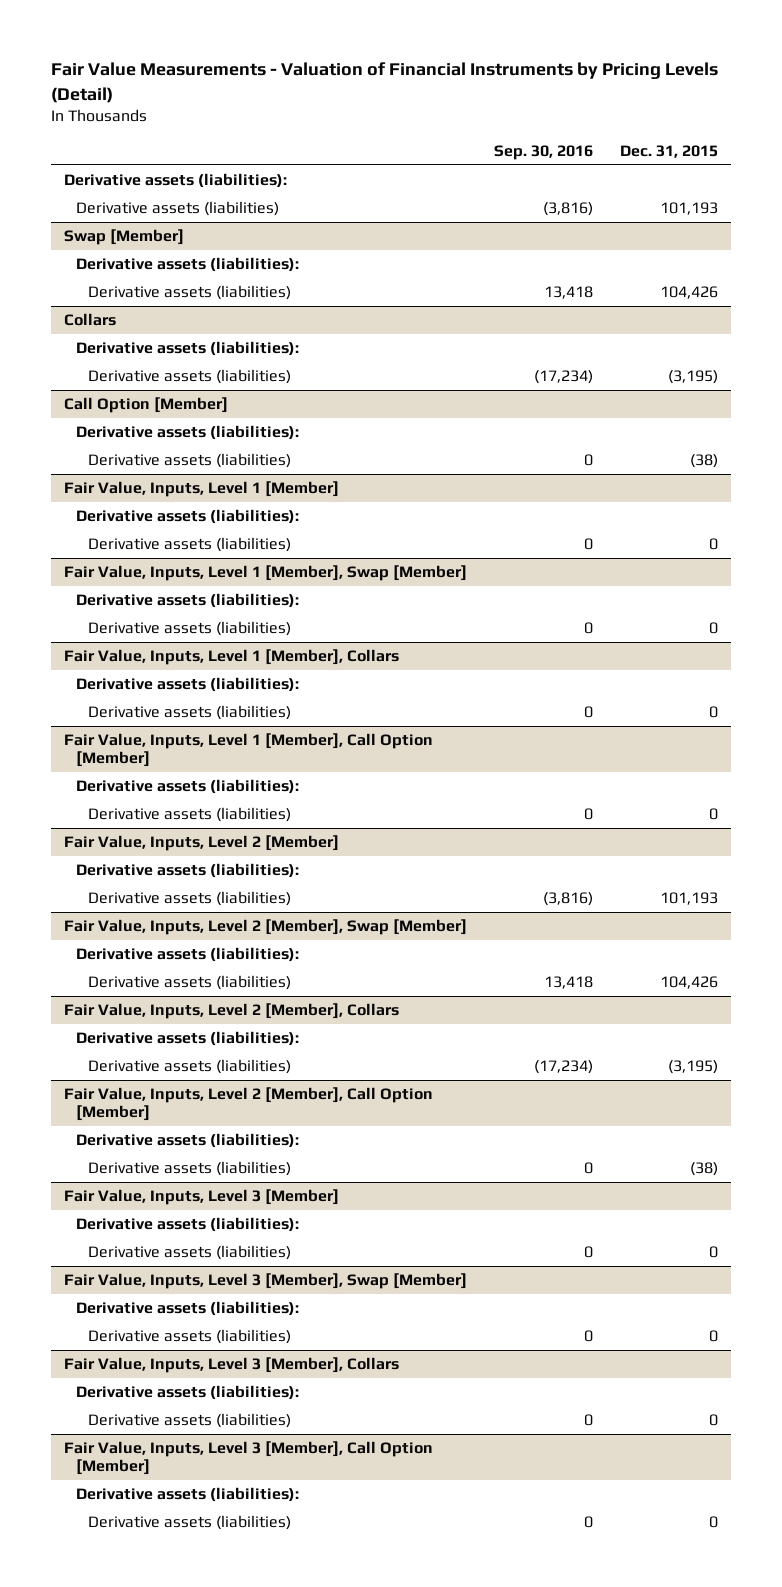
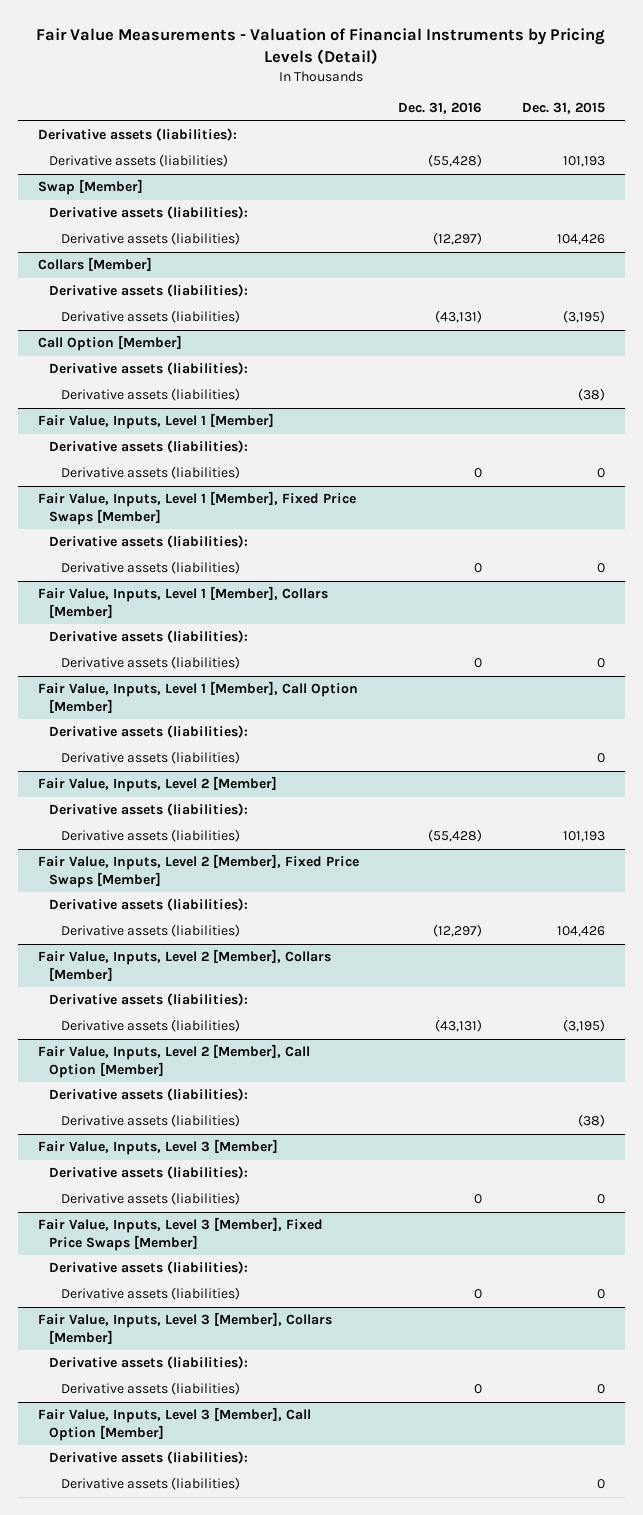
[494,145,594,161] Sep. 30, 2016 -> none
none -> [398,102,483,115] Dec. 31, 2016
[64,312,117,326] Collars -> [37,257,152,272] Collars [Member]
[64,564,468,581] Fair Value, Inputs, Level 1 [Member], Swap [Member] -> [37,491,356,525] Fair Value, Inputs, Level 1 [Member], Fixed Price Swaps [Member]
[64,648,400,665] Fair Value, Inputs, Level 1 [Member], Collars -> [37,586,328,618] Fair Value, Inputs, Level 1 [Member], Collars [Member]
[64,918,468,935] Fair Value, Inputs, Level 2 [Member], Swap [Member] -> [37,854,359,888] Fair Value, Inputs, Level 2 [Member], Fixed Price Swaps [Member]
[64,1002,400,1019] Fair Value, Inputs, Level 2 [Member], Collars -> [37,949,331,981] Fair Value, Inputs, Level 2 [Member], Collars [Member]
[64,1272,468,1289] Fair Value, Inputs, Level 3 [Member], Swap [Member] -> [37,1217,323,1251] Fair Value, Inputs, Level 3 [Member], Fixed Price Swaps [Member]
[64,1356,400,1373] Fair Value, Inputs, Level 3 [Member], Collars -> [37,1312,332,1344] Fair Value, Inputs, Level 3 [Member], Collars [Member]

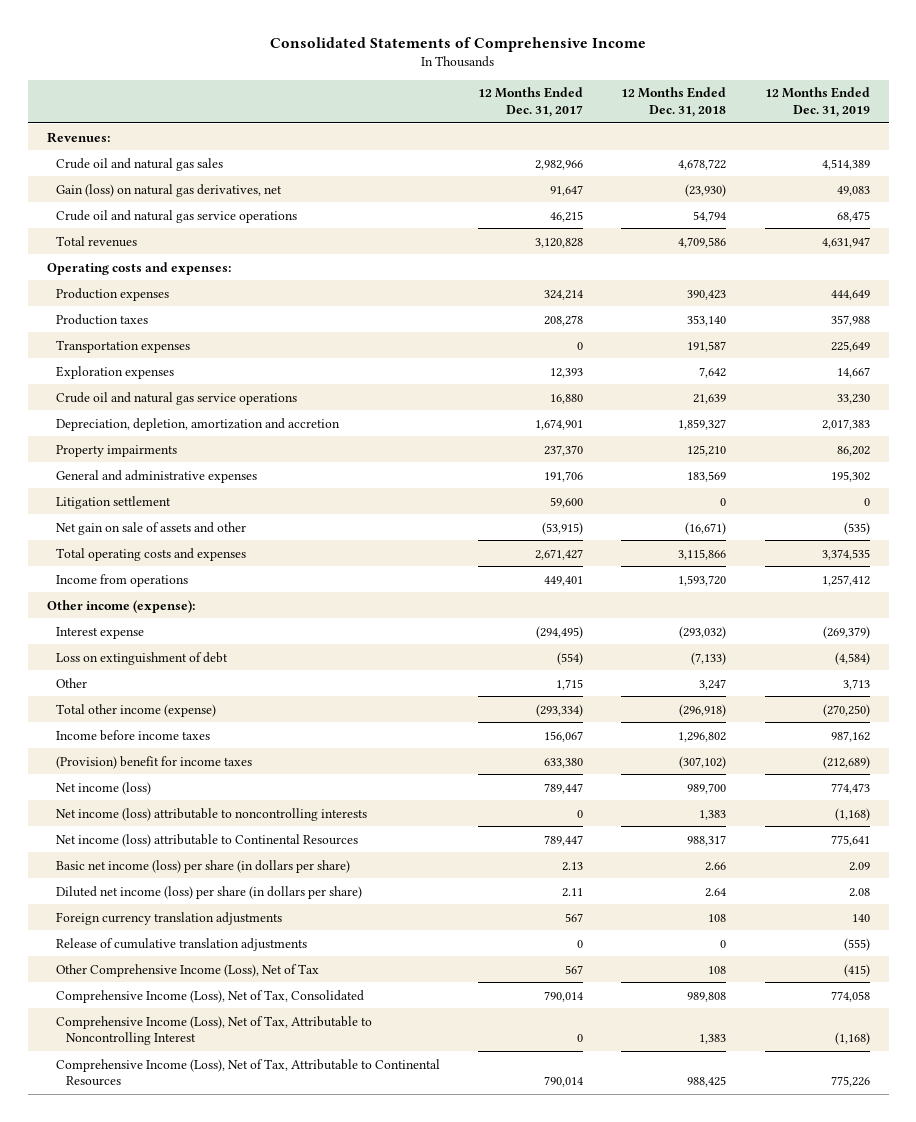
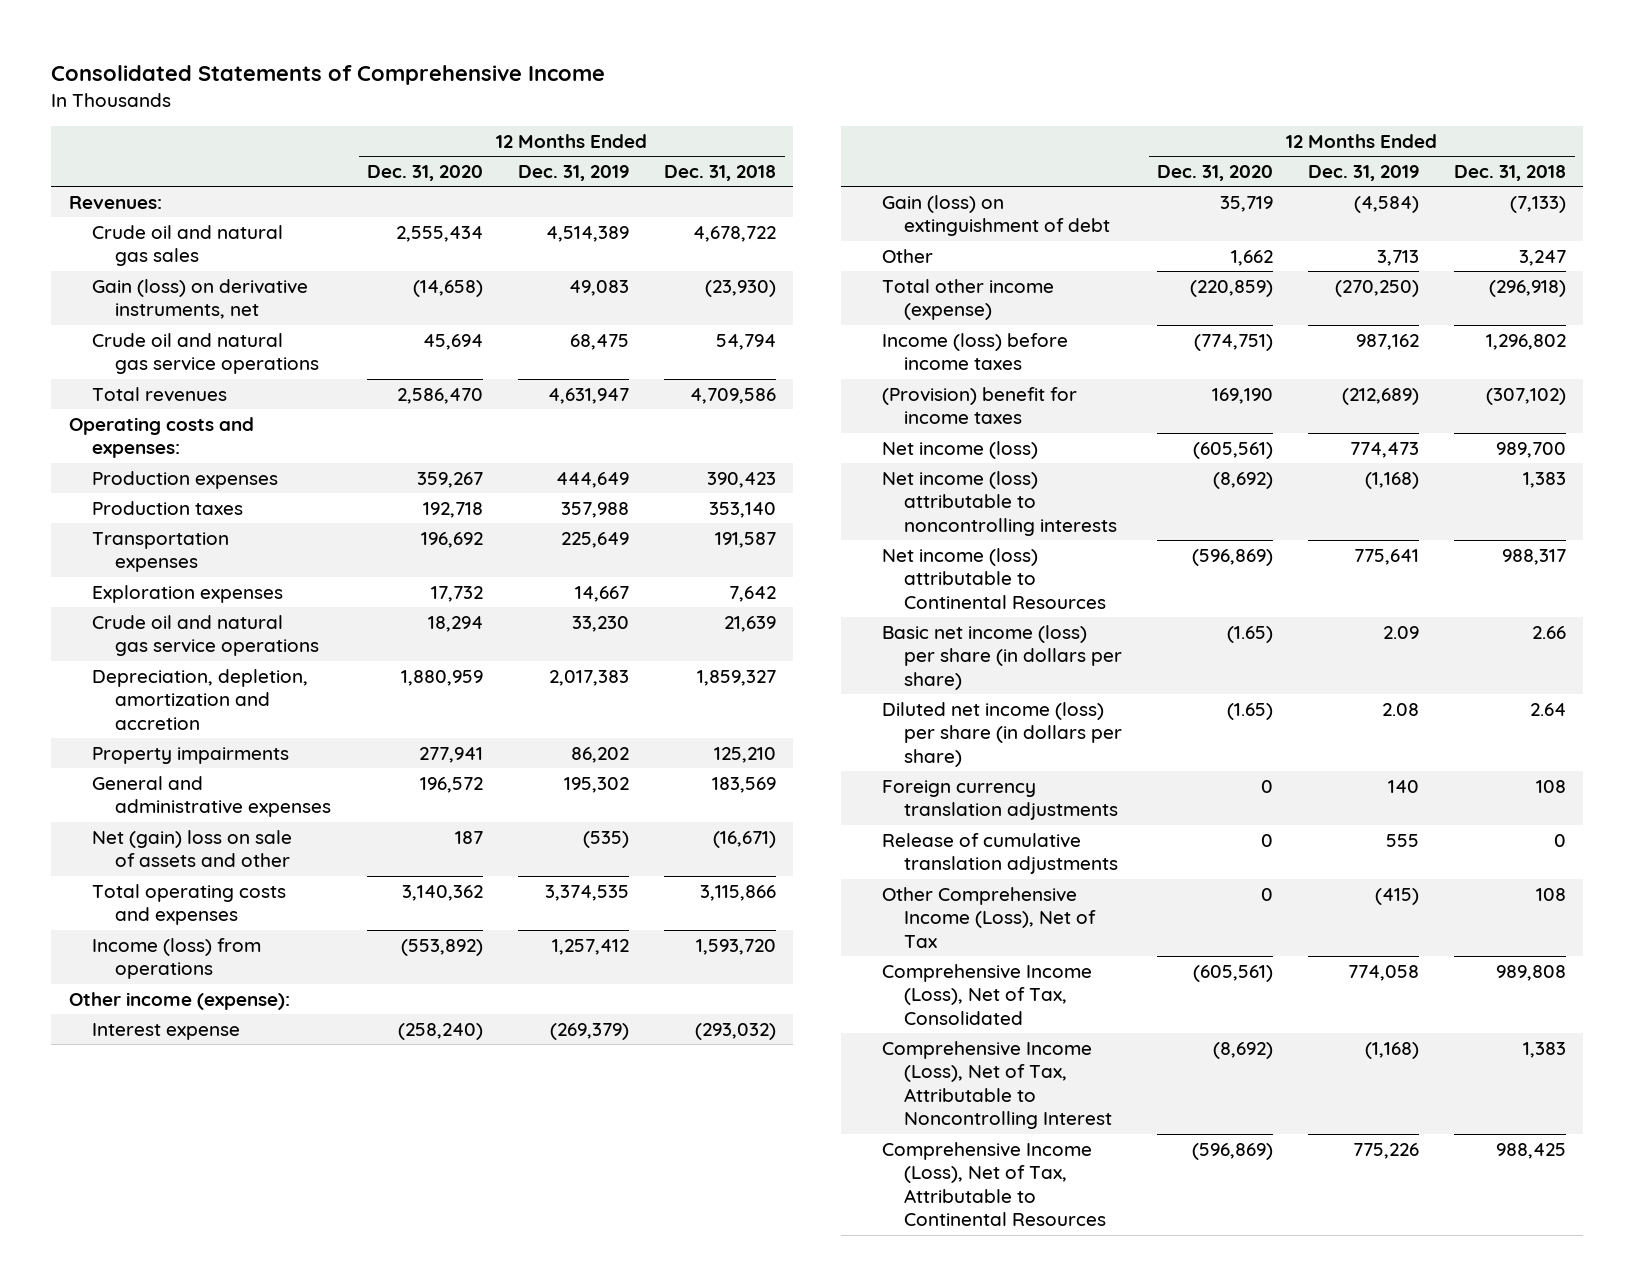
[478,87,584,117] 12 Months Ended Dec. 31, 2017 -> none
none -> [367,165,484,182] Dec. 31, 2020
[56,183,283,197] Gain (loss) on natural gas derivatives, net -> [91,278,308,320] Gain (loss) on derivative instruments, net
[56,495,172,509] Litigation settlement -> none
[56,521,247,535] Net gain on sale of assets and other -> [91,829,292,868] Net (gain) loss on sale of assets and other
[56,573,189,587] Income from operations -> [91,937,261,980] Income (loss) from operations
[56,651,229,665] Loss on extinguishment of debt -> [881,194,1111,237] Gain (loss) on extinguishment of debt
[56,729,211,741] Income before income taxes -> [881,332,1068,371] Income (loss) before income taxes
[843,937,870,951] (555) -> [1386,833,1420,847] 555

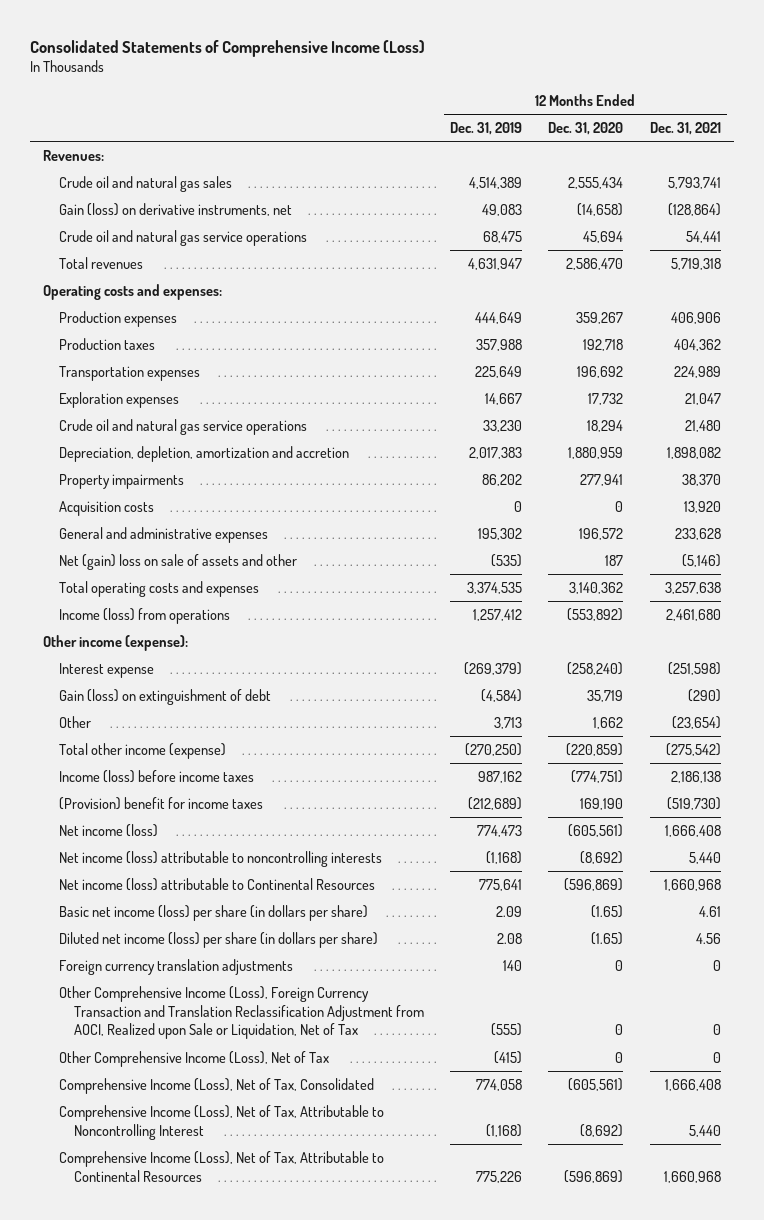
[51,65,606,86] Consolidated Statements of Comprehensive Income -> [30,39,426,57] Consolidated Statements of Comprehensive Income (Loss)
[664,165,777,182] Dec. 31, 2018 -> none
none -> [649,122,721,136] Dec. 31, 2021
none -> [58,500,154,516] Acquisition costs
[881,832,1119,875] Release of cumulative translation adjustments -> none
none -> [58,985,425,1040] Other Comprehensive Income (Loss), Foreign Currency Transaction and Translation Reclassification Adjustment from AOCI, Realized upon Sale or Liquidation, Net of Tax

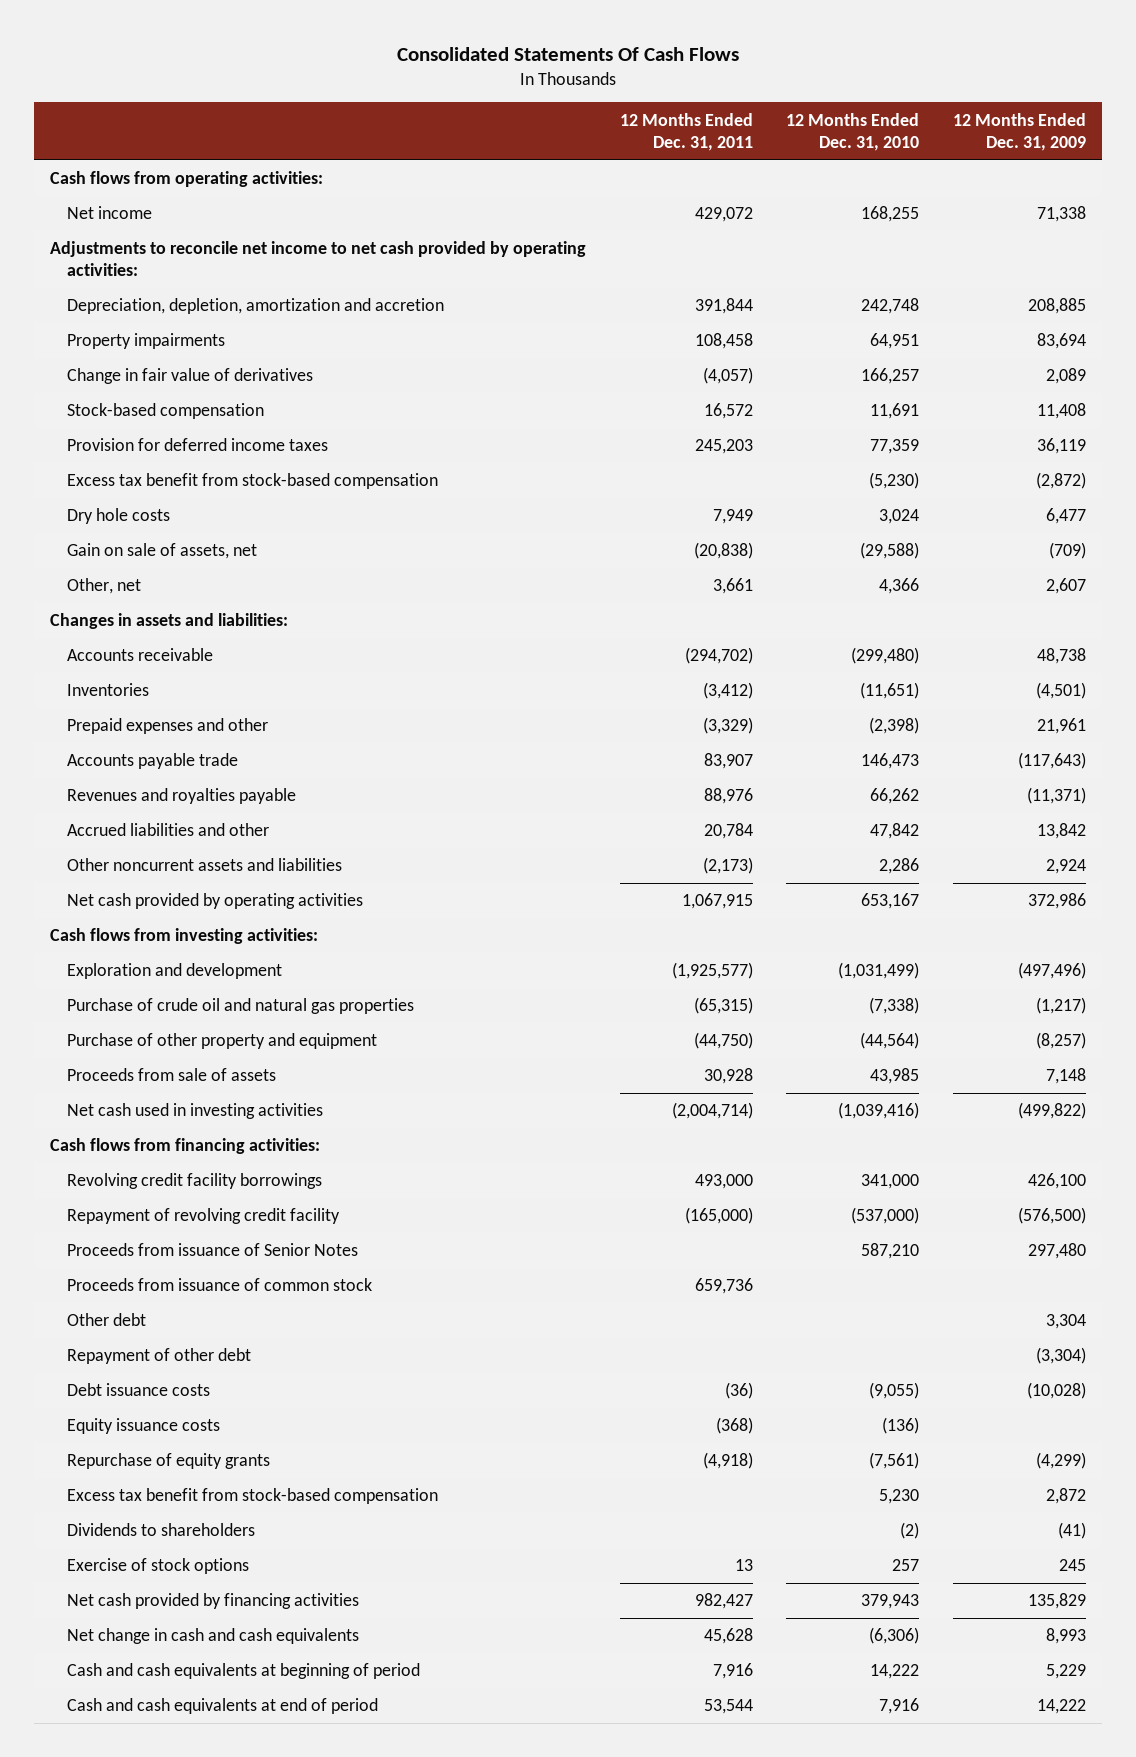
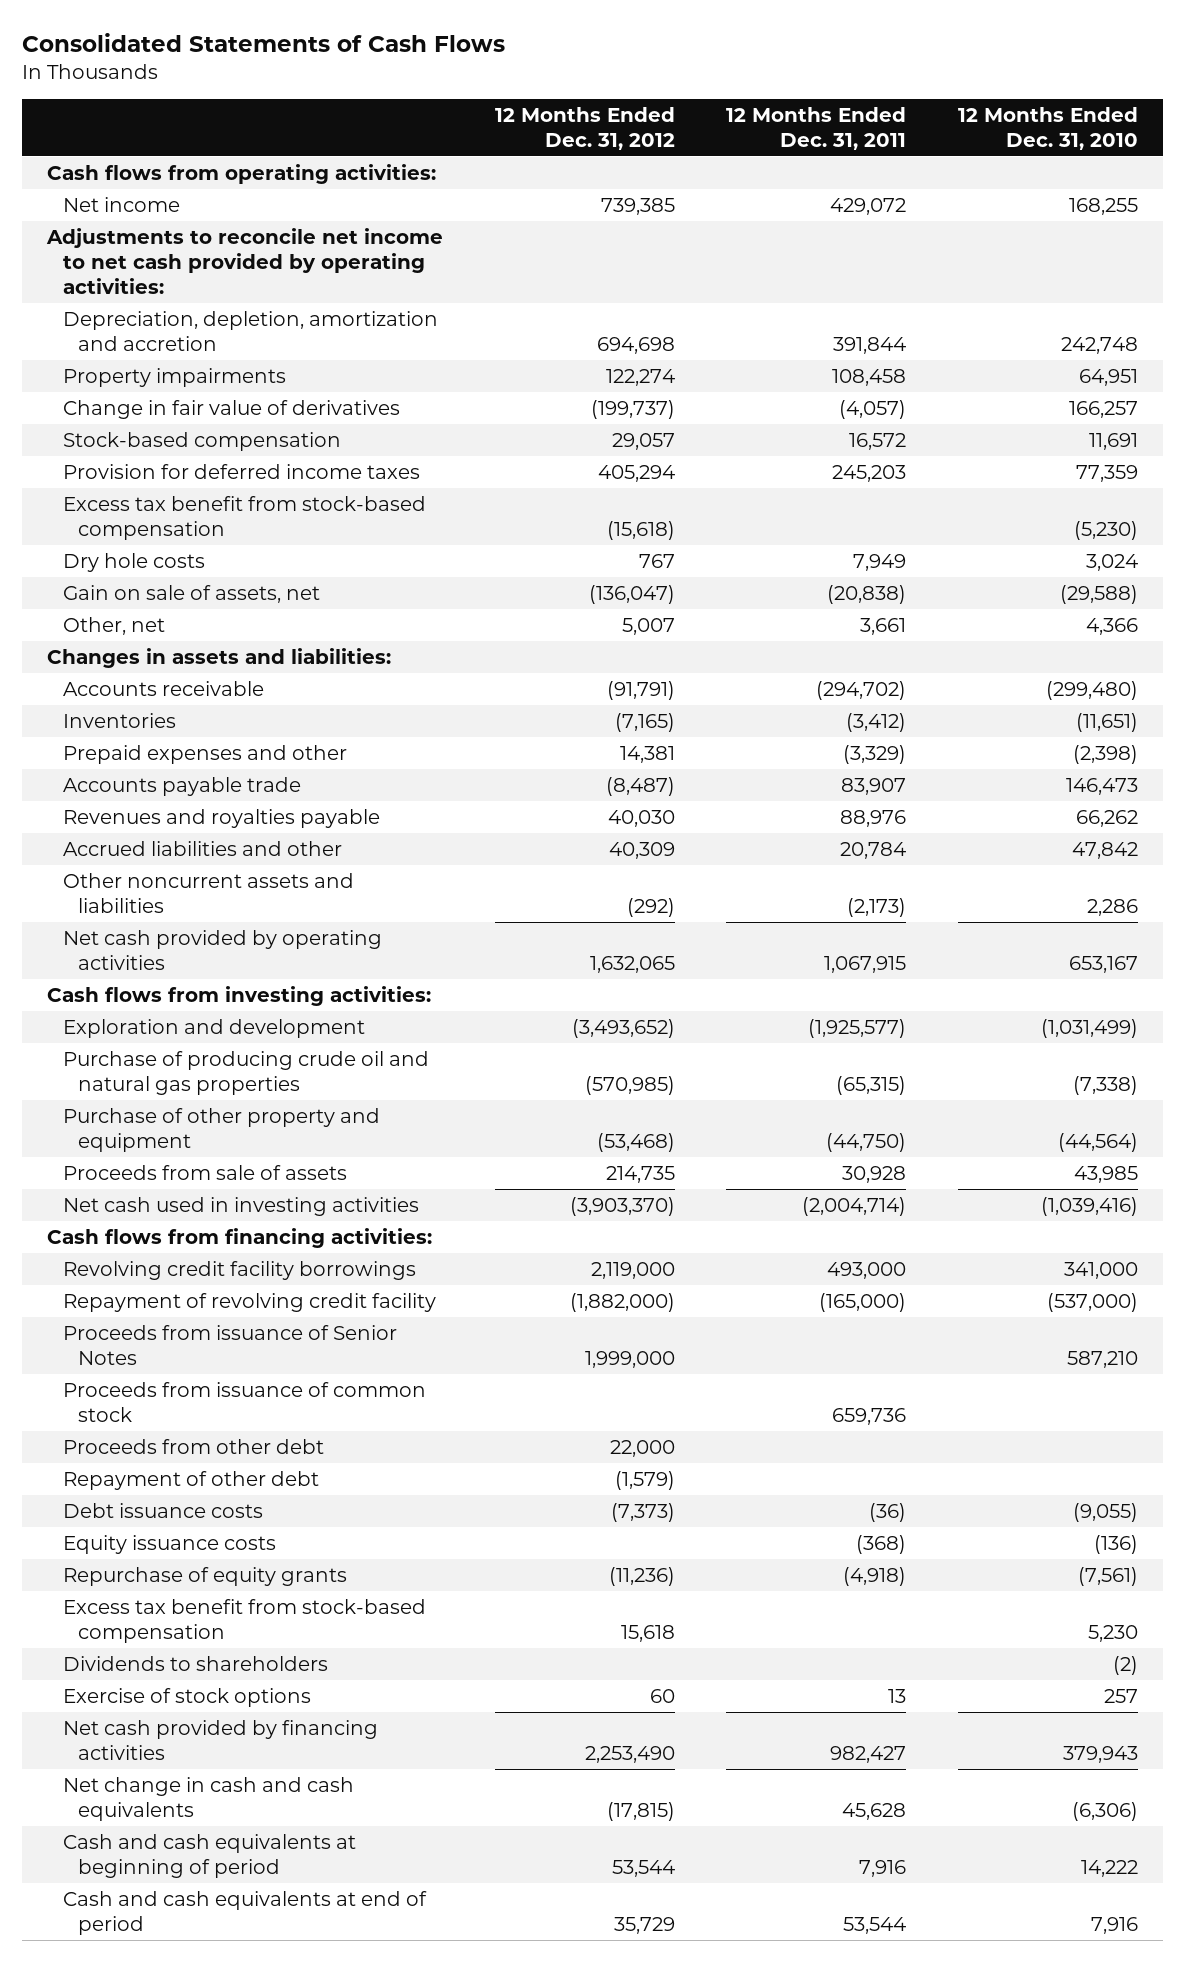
[396,46,739,61] Consolidated Statements Of Cash Flows -> [21,33,505,53] Consolidated Statements of Cash Flows
[952,112,1086,151] 12 Months Ended Dec. 31, 2009 -> none
none -> [494,107,675,150] 12 Months Ended Dec. 31, 2012
[67,998,415,1015] Purchase of crude oil and natural gas properties -> [62,1050,429,1095] Purchase of producing crude oil and natural gas properties
[67,1313,147,1327] Other debt -> [62,1438,324,1454] Proceeds from other debt

